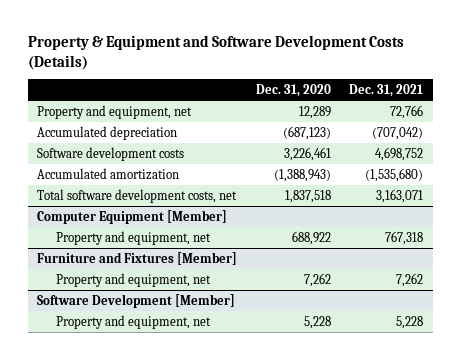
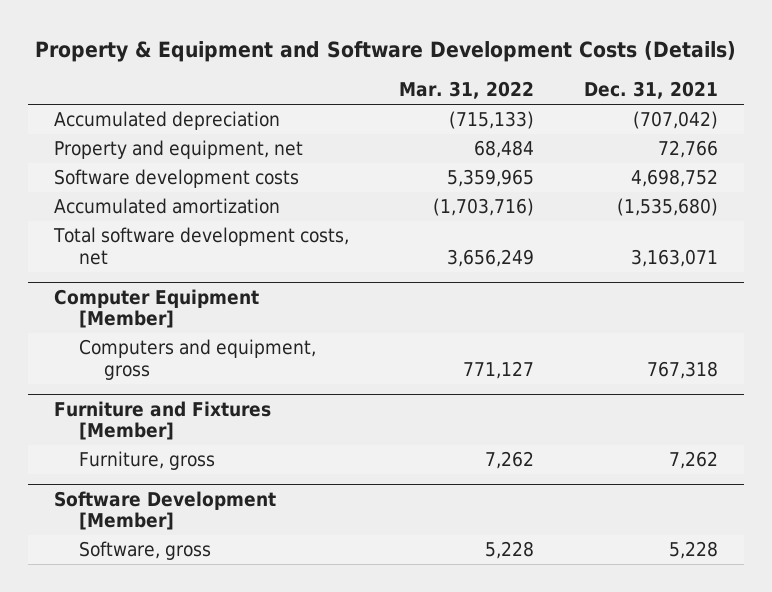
[255,83,331,97] Dec. 31, 2020 -> none
none -> [398,81,534,100] Mar. 31, 2022
[37,104,193,119] Property and equipment, net -> [53,140,303,160] Property and equipment, net
[56,230,212,245] Property and equipment, net -> [78,339,316,380] Computers and equipment, gross
[56,272,212,287] Property and equipment, net -> [78,451,215,471] Furniture, gross
[56,314,212,329] Property and equipment, net -> [78,541,211,561] Software, gross

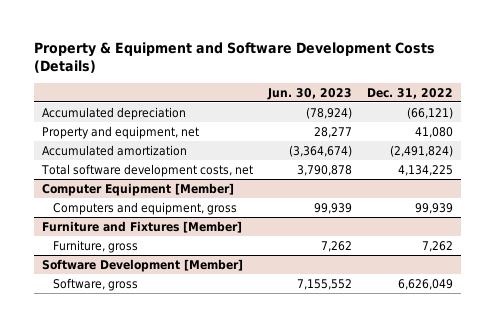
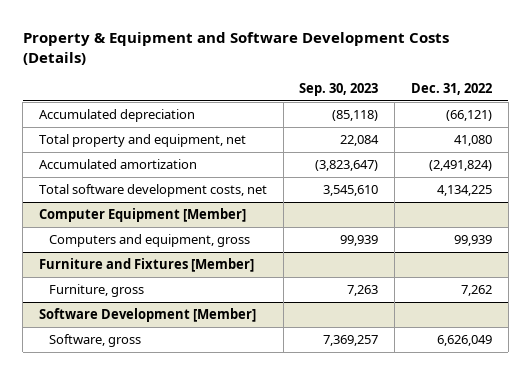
[267,87,353,100] Jun. 30, 2023 -> none
none -> [299,83,379,97] Sep. 30, 2023
[41,125,199,139] Property and equipment, net -> [38,134,246,148] Total property and equipment, net

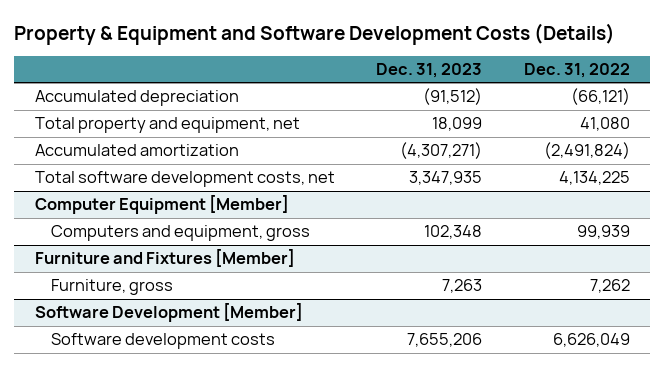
[299,83,379,97] Sep. 30, 2023 -> none
none -> [376,63,483,79] Dec. 31, 2023
[49,334,142,348] Software, gross -> [50,333,275,350] Software development costs

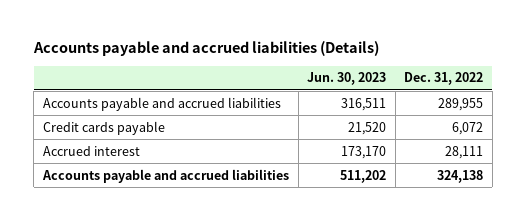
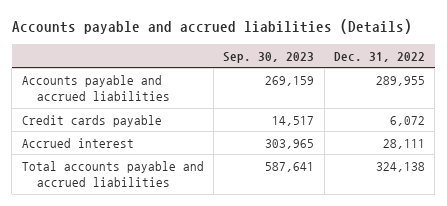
[307,72,387,86] Jun. 30, 2023 -> none
none -> [223,51,315,63] Sep. 30, 2023
[41,168,289,183] Accounts payable and accrued liabilities -> [21,160,204,187] Total accounts payable and accrued liabilities

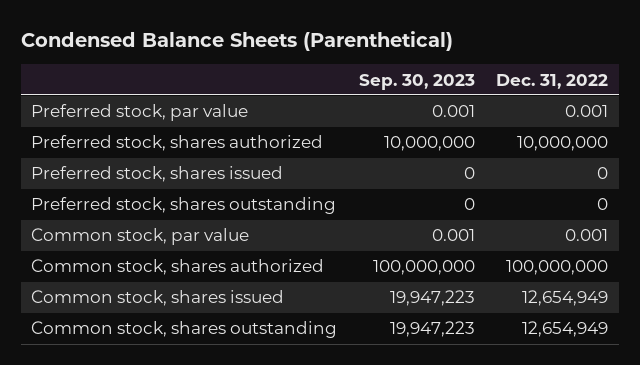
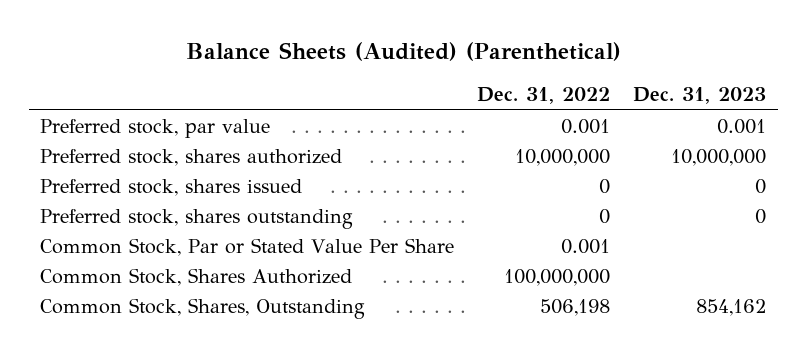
[20,31,453,52] Condensed Balance Sheets (Parenthetical) -> [186,42,622,62] Balance Sheets (Audited) (Parenthetical)
[358,73,475,90] Sep. 30, 2023 -> none
none -> [633,87,767,105] Dec. 31, 2023
[31,290,285,307] Common stock, shares issued -> none
[31,228,250,246] Common stock, par value -> [40,238,455,257] Common Stock, Par or Stated Value Per Share
[31,259,325,276] Common stock, shares authorized -> [40,268,353,287] Common Stock, Shares Authorized
[31,321,338,339] Common stock, shares outstanding -> [40,298,366,320] Common Stock, Shares, Outstanding
[522,321,609,338] 12,654,949 -> [540,299,611,317] 506,198

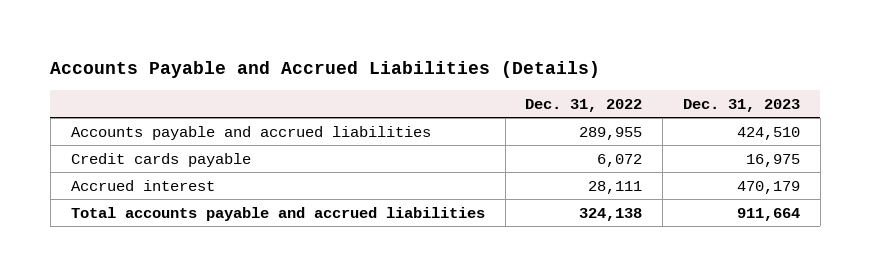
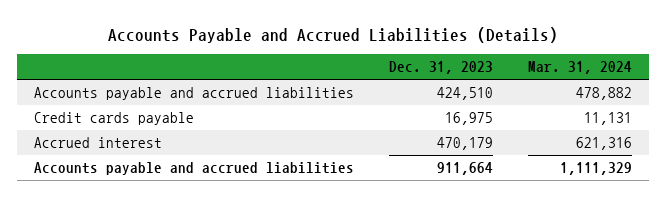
[525,98,643,112] Dec. 31, 2022 -> none
none -> [527,61,632,75] Mar. 31, 2024
[70,206,485,221] Total accounts payable and accrued liabilities -> [34,162,355,176] Accounts payable and accrued liabilities

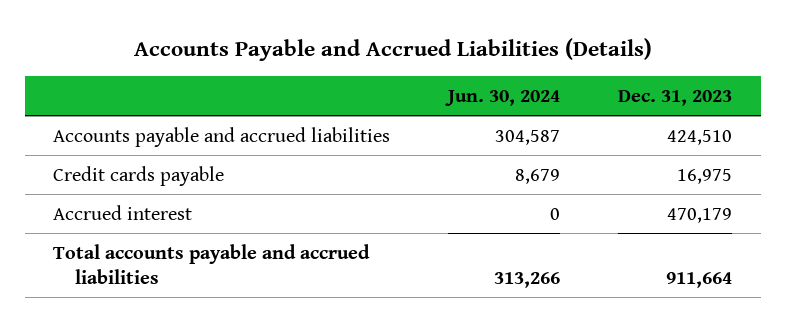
[527,61,632,75] Mar. 31, 2024 -> none
none -> [445,89,561,106] Jun. 30, 2024
[34,162,355,176] Accounts payable and accrued liabilities -> [53,243,371,284] Total accounts payable and accrued liabilities

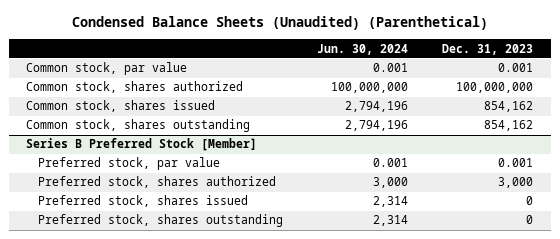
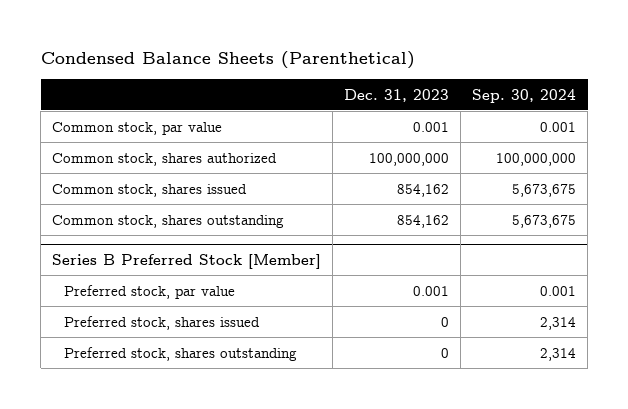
[71,16,488,31] Condensed Balance Sheets (Unaudited) (Parenthetical) -> [40,51,415,70] Condensed Balance Sheets (Parenthetical)
[317,43,409,55] Jun. 30, 2024 -> none
none -> [472,88,577,103] Sep. 30, 2024
[37,176,276,189] Preferred stock, shares authorized -> none

